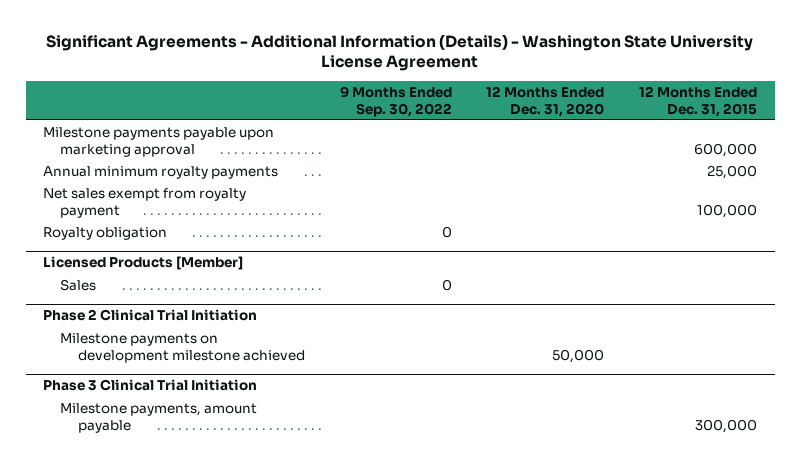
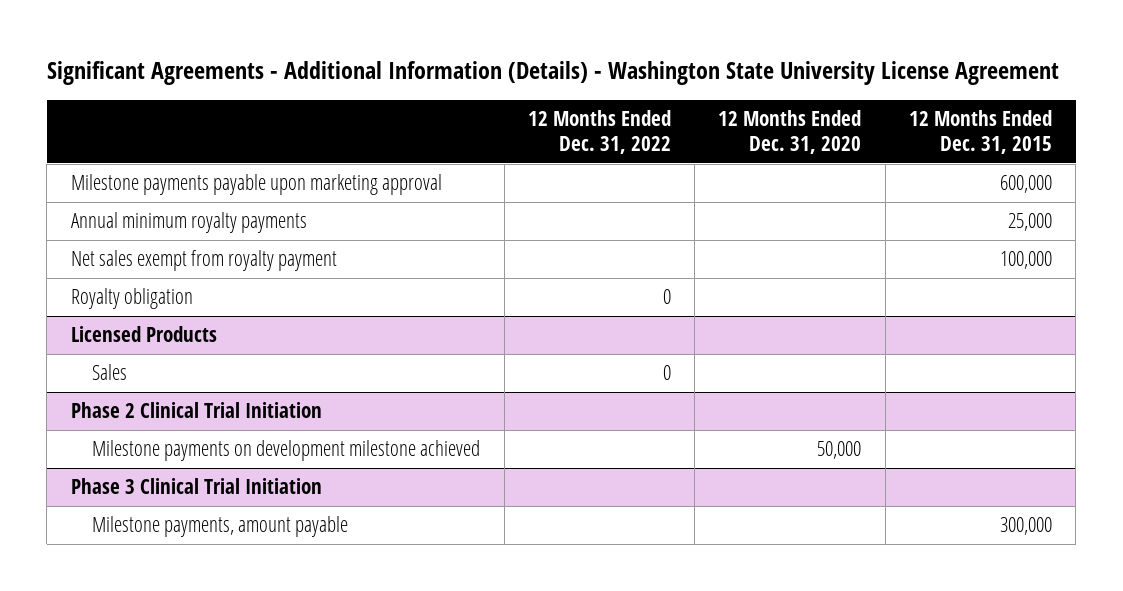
[339,85,452,117] 9 Months Ended Sep. 30, 2022 -> none
none -> [527,110,671,155] 12 Months Ended Dec. 31, 2022
[43,256,244,271] Licensed Products [Member] -> [70,326,217,343] Licensed Products

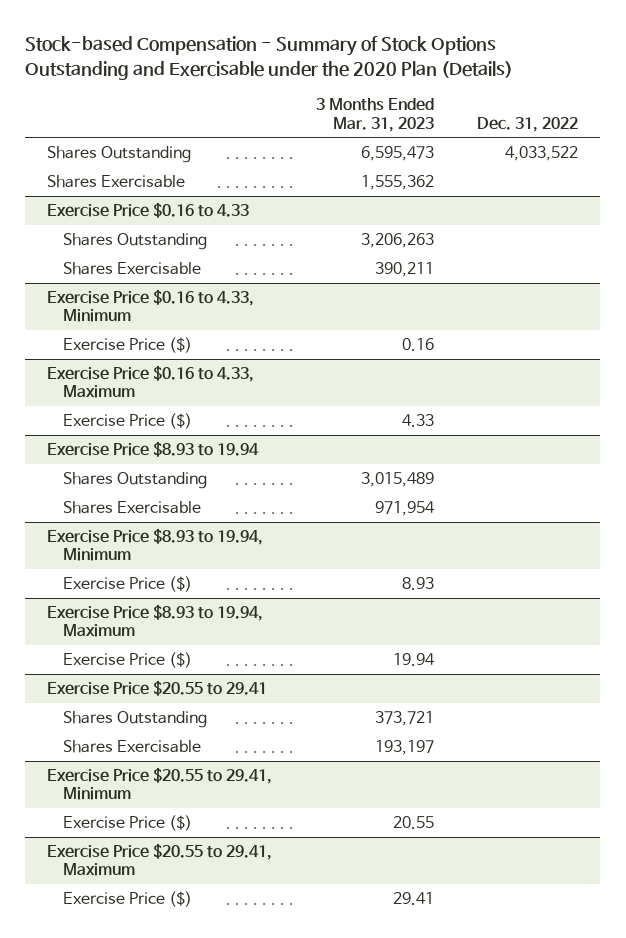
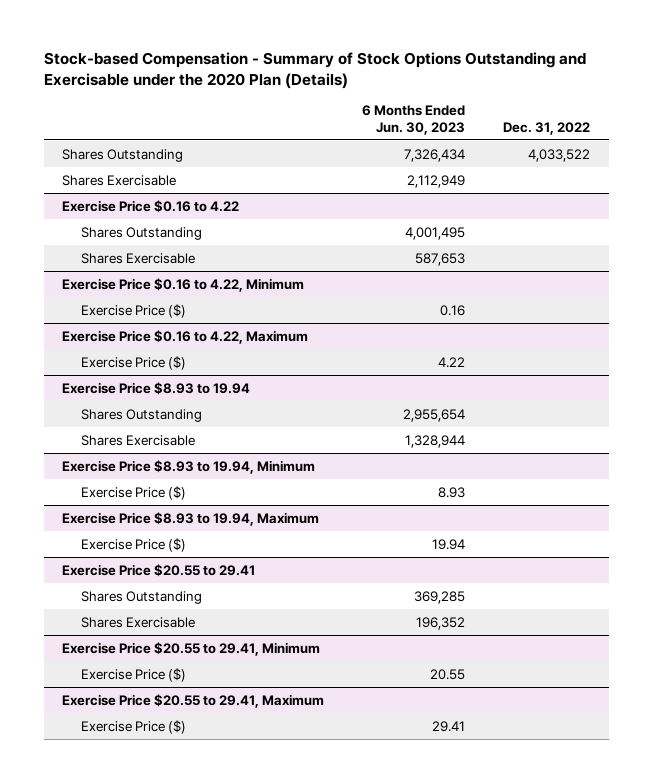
[315,98,434,132] 3 Months Ended Mar. 31, 2023 -> none
none -> [362,105,466,135] 6 Months Ended Jun. 30, 2023
[47,202,250,219] Exercise Price $0.16 to 4.33 -> [62,199,240,213] Exercise Price $0.16 to 4.22
[47,289,255,323] Exercise Price $0.16 to 4.33, Minimum -> [62,277,305,292] Exercise Price $0.16 to 4.22, Minimum
[47,365,255,399] Exercise Price $0.16 to 4.33, Maximum -> [62,329,309,344] Exercise Price $0.16 to 4.22, Maximum

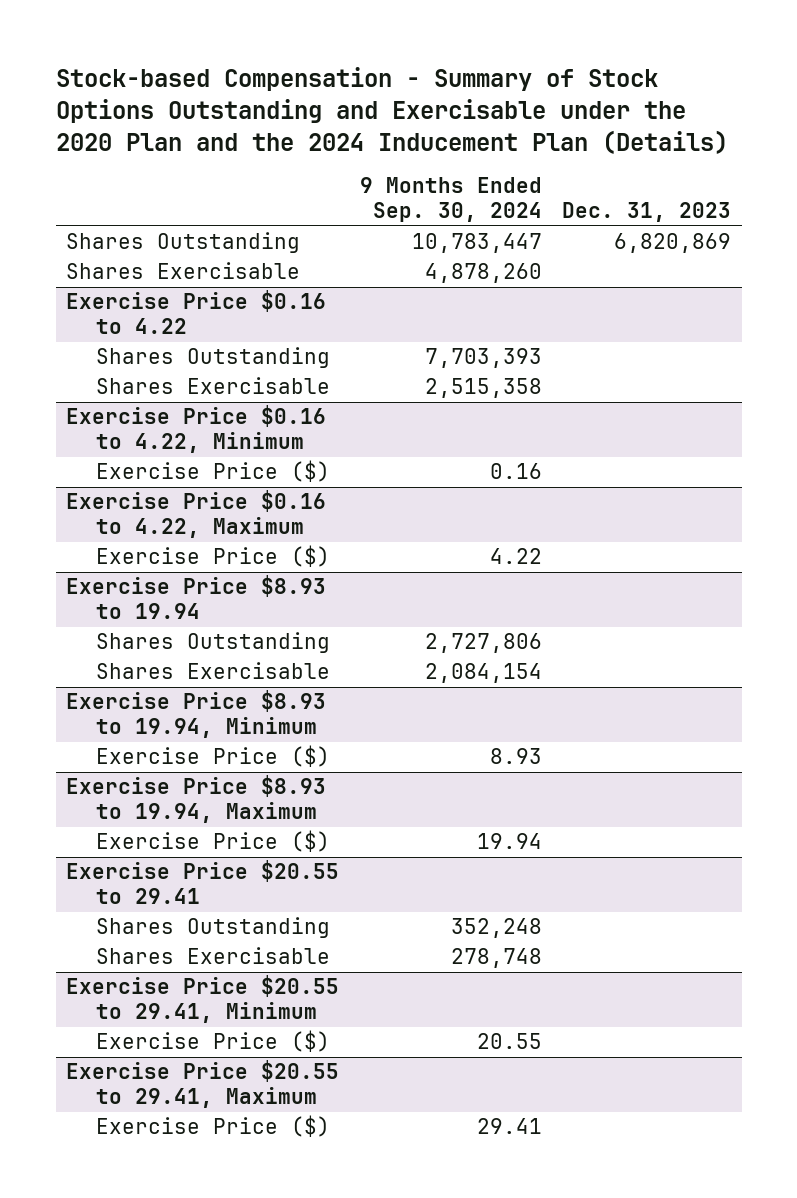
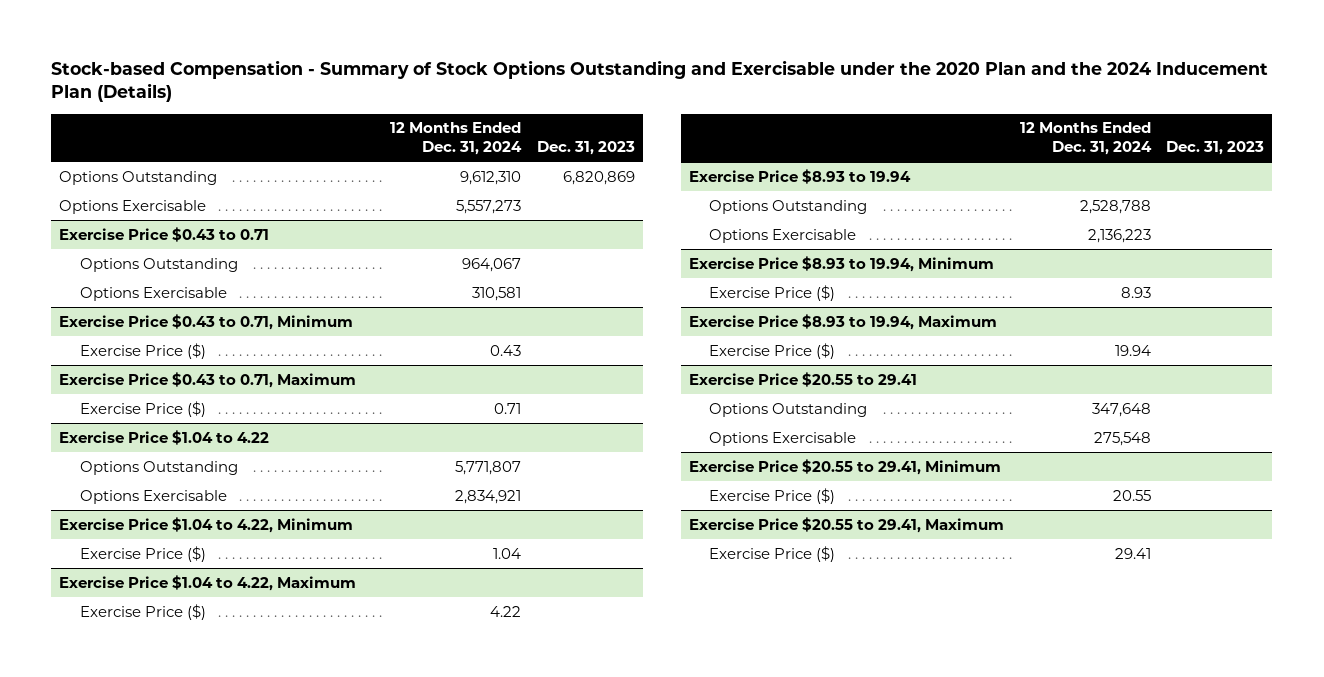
[359,177,542,223] 9 Months Ended Sep. 30, 2024 -> none
none -> [390,122,523,156] 12 Months Ended Dec. 31, 2024
[65,232,300,254] Shares Outstanding -> [59,170,218,185] Options Outstanding
[65,262,300,280] Shares Exercisable -> [59,199,207,214] Options Exercisable
[65,290,326,335] Exercise Price $0.16 to 4.22 -> [59,226,270,242] Exercise Price $0.43 to 0.71
[95,347,330,369] Shares Outstanding -> [79,257,238,272] Options Outstanding
[95,377,330,395] Shares Exercisable -> [79,286,227,301] Options Exercisable
none -> [59,313,354,330] Exercise Price $0.43 to 0.71, Minimum
none -> [79,342,206,359] Exercise Price ($)
none -> [59,371,357,388] Exercise Price $0.43 to 0.71, Maximum
none -> [79,400,206,417] Exercise Price ($)
none -> [59,429,270,445] Exercise Price $1.04 to 4.22
none -> [79,460,238,475] Options Outstanding
none -> [79,489,227,504] Options Exercisable
[65,405,326,454] Exercise Price $0.16 to 4.22, Minimum -> [59,516,354,533] Exercise Price $1.04 to 4.22, Minimum
[65,490,326,539] Exercise Price $0.16 to 4.22, Maximum -> [59,574,357,591] Exercise Price $1.04 to 4.22, Maximum
[95,632,330,654] Shares Outstanding -> [709,199,868,214] Options Outstanding
[95,662,330,680] Shares Exercisable -> [709,228,857,243] Options Exercisable
[95,917,330,939] Shares Outstanding -> [709,402,868,417] Options Outstanding
[95,947,330,965] Shares Exercisable -> [709,431,857,446] Options Exercisable

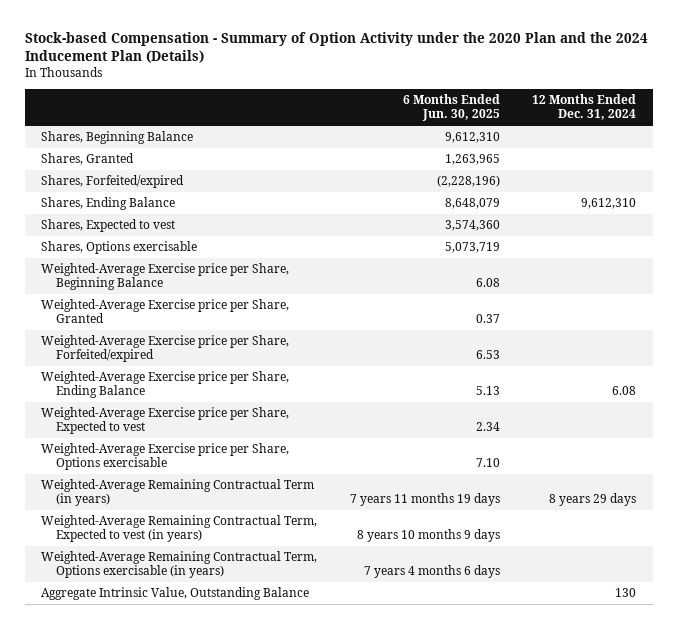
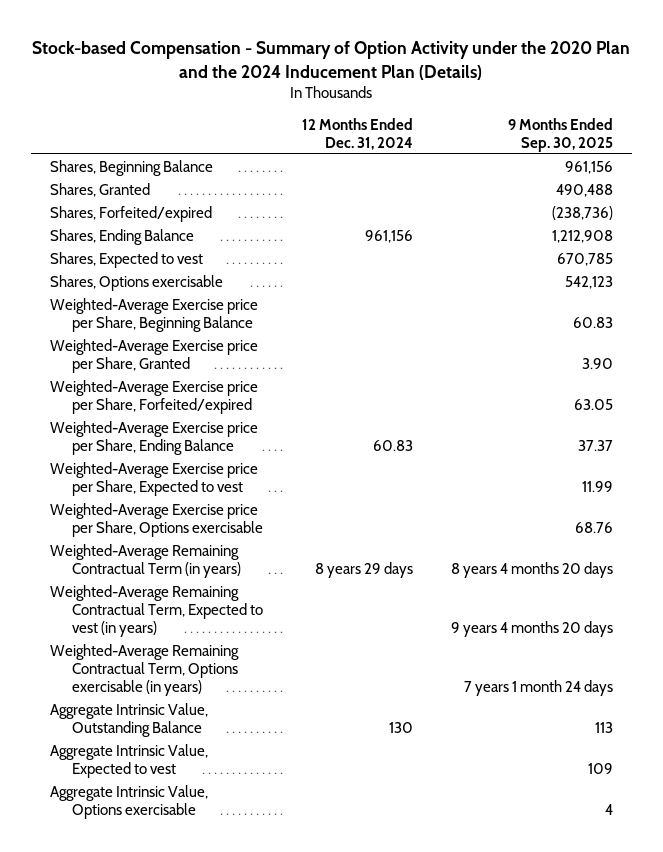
[402,94,500,122] 6 Months Ended Jun. 30, 2025 -> none
none -> [507,117,613,152] 9 Months Ended Sep. 30, 2025
[581,198,637,210] 9,612,310 -> [364,229,413,243] 961,156
[612,386,637,396] 6.08 -> [372,439,413,451] 60.83
none -> [49,743,208,778] Aggregate Intrinsic Value, Expected to vest
none -> [49,784,208,819] Aggregate Intrinsic Value, Options exercisable

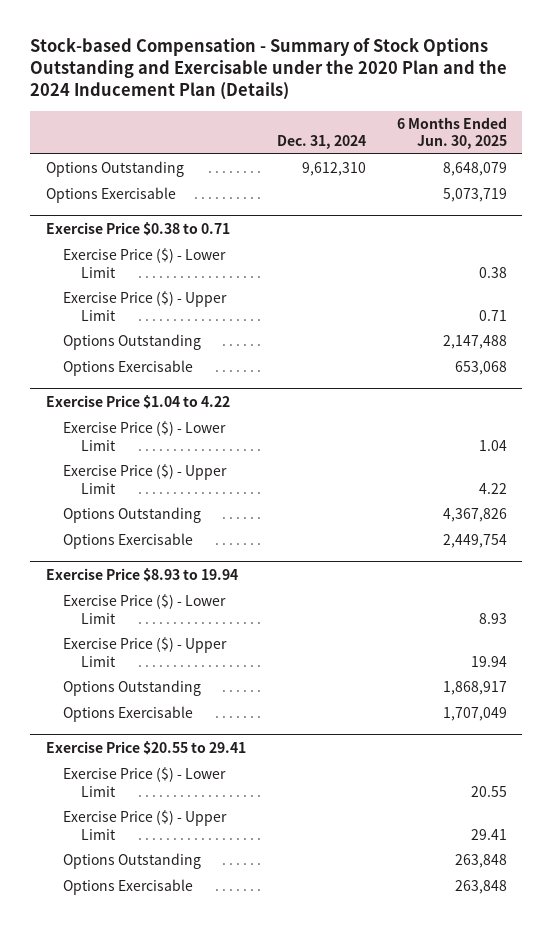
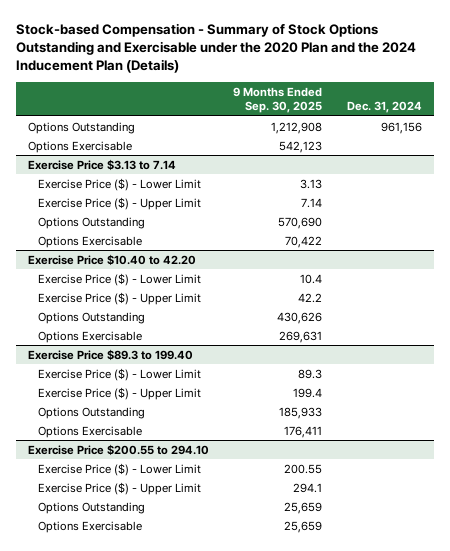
[396,116,507,150] 6 Months Ended Jun. 30, 2025 -> none
none -> [233,86,323,114] 9 Months Ended Sep. 30, 2025
[301,162,366,177] 9,612,310 -> [380,121,422,134] 961,156
[45,221,230,236] Exercise Price $0.38 to 0.71 -> [28,158,177,171] Exercise Price $3.13 to 7.14
[45,394,230,409] Exercise Price $1.04 to 4.22 -> [28,253,197,266] Exercise Price $10.40 to 42.20
[45,567,238,582] Exercise Price $8.93 to 19.94 -> [28,348,194,361] Exercise Price $89.3 to 199.40
[45,740,246,755] Exercise Price $20.55 to 29.41 -> [28,443,210,456] Exercise Price $200.55 to 294.10

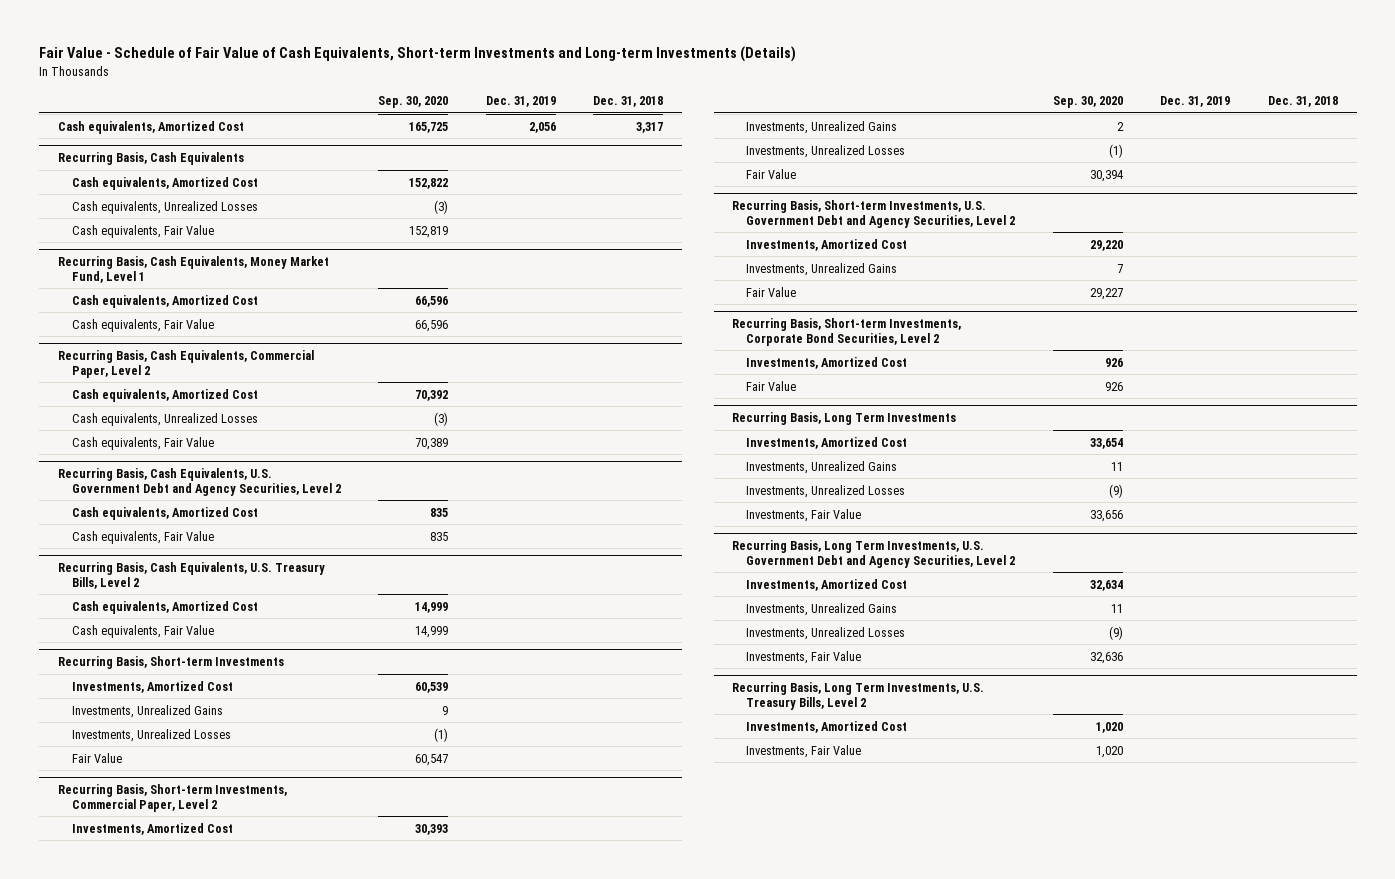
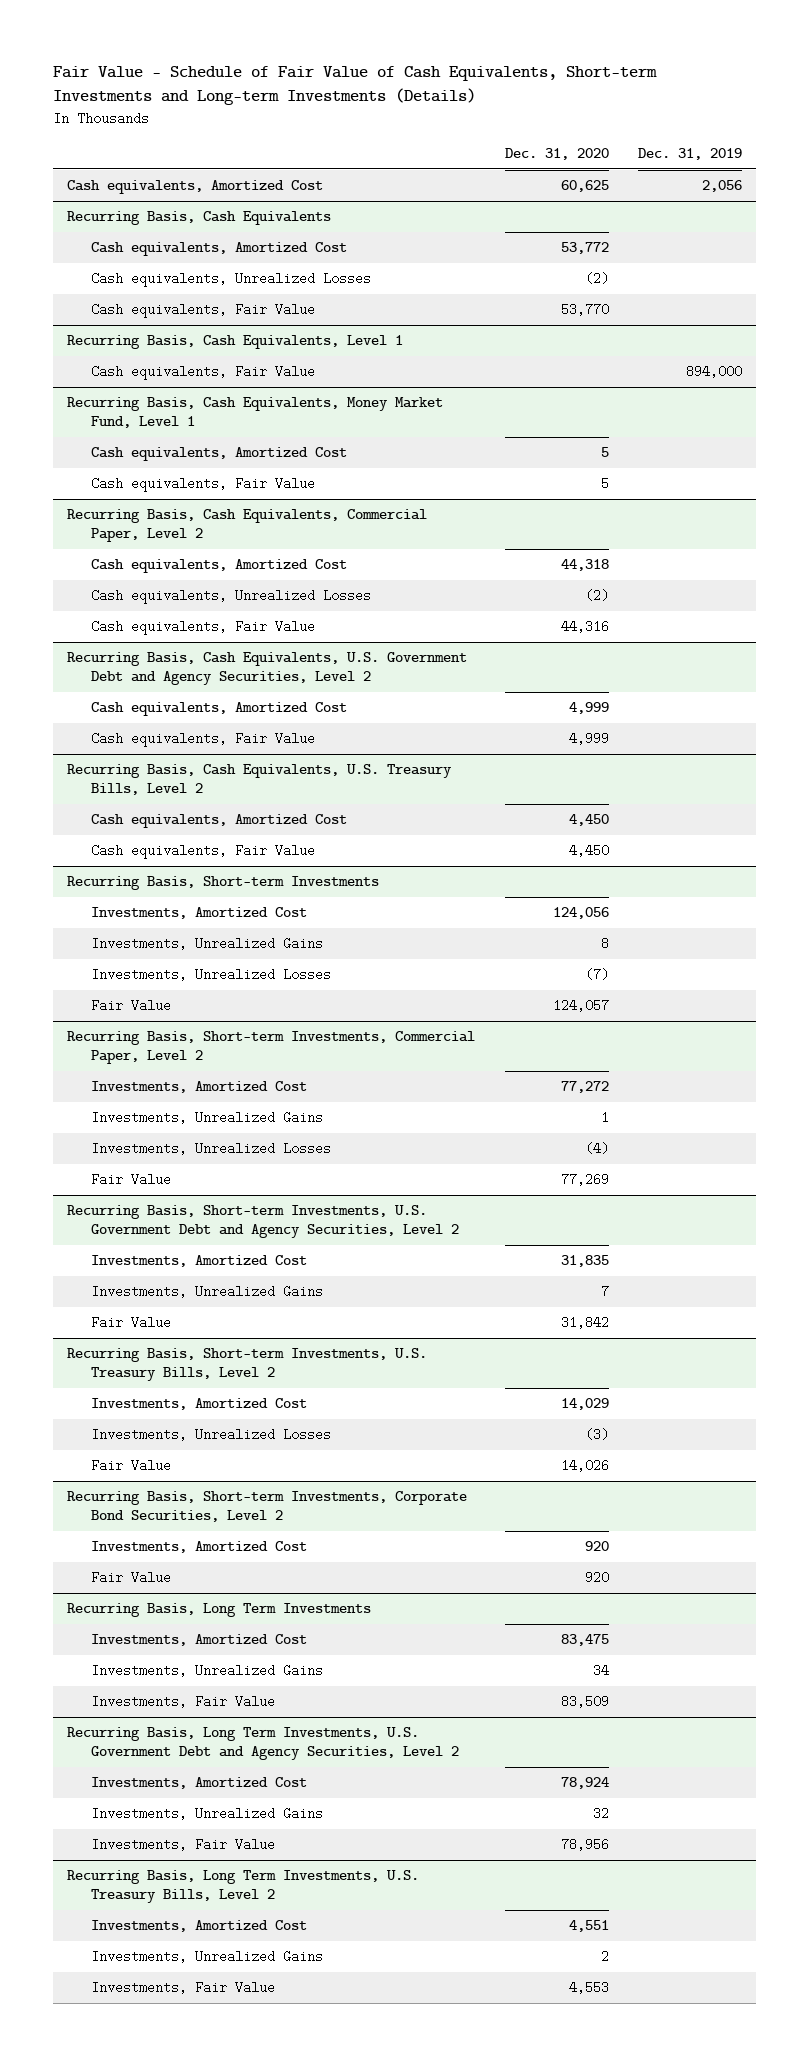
[378,95,449,108] Sep. 30, 2020 -> none
[593,95,664,107] Dec. 31, 2018 -> none
none -> [504,148,609,161] Dec. 31, 2020
none -> [67,335,404,350] Recurring Basis, Cash Equivalents, Level 1
none -> [91,365,316,381] Cash equivalents, Fair Value
none -> [67,1348,428,1382] Recurring Basis, Short-term Investments, U.S. Treasury Bills, Level 2
none -> [91,1398,308,1411] Investments, Amortized Cost
none -> [91,1428,332,1442] Investments, Unrealized Losses
none -> [91,1459,172,1473] Fair Value
[746,484,906,498] Investments, Unrealized Losses -> none
[746,626,906,640] Investments, Unrealized Losses -> none
none -> [91,1950,324,1964] Investments, Unrealized Gains

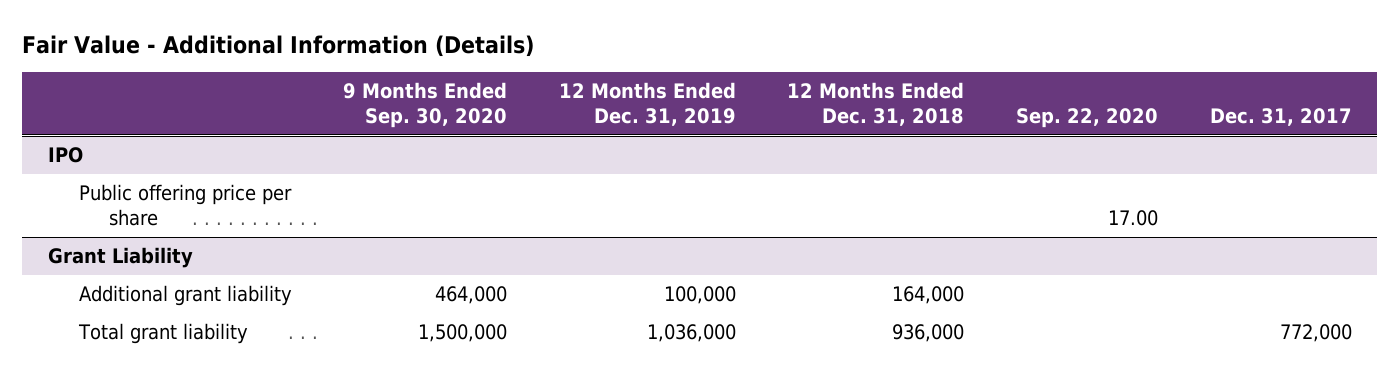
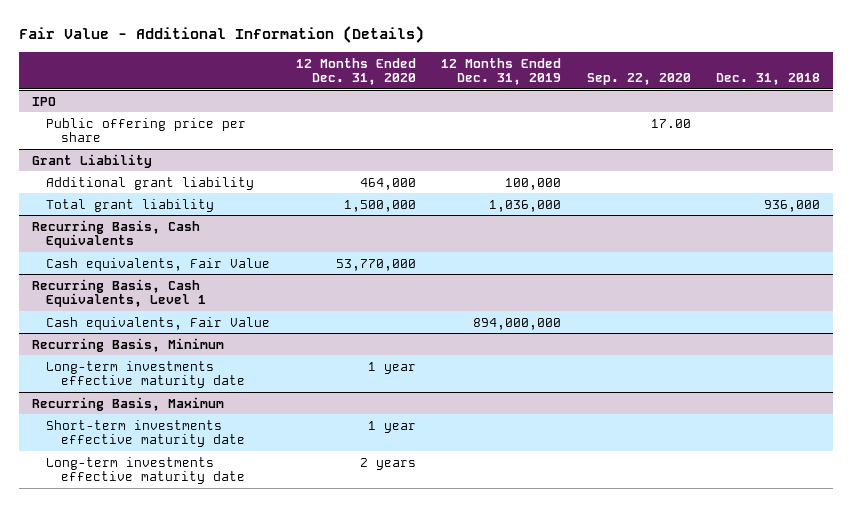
[343,82,508,129] 9 Months Ended Sep. 30, 2020 -> none
[787,82,965,127] 12 Months Ended Dec. 31, 2018 -> none
[1209,108,1352,127] Dec. 31, 2017 -> none
none -> [295,57,416,86] 12 Months Ended Dec. 31, 2020
none -> [716,73,821,86] Dec. 31, 2018
none -> [31,219,200,249] Recurring Basis, Cash Equivalents
none -> [46,257,271,271] Cash equivalents, Fair Value
none -> [31,278,207,308] Recurring Basis, Cash Equivalents, Level 1
none -> [46,316,271,330] Cash equivalents, Fair Value
none -> [31,337,224,352] Recurring Basis, Minimum
none -> [46,360,245,389] Long-term investments effective maturity date
none -> [31,396,224,411] Recurring Basis, Maximum
none -> [46,419,245,448] Short-term investments effective maturity date
none -> [46,456,245,485] Long-term investments effective maturity date

